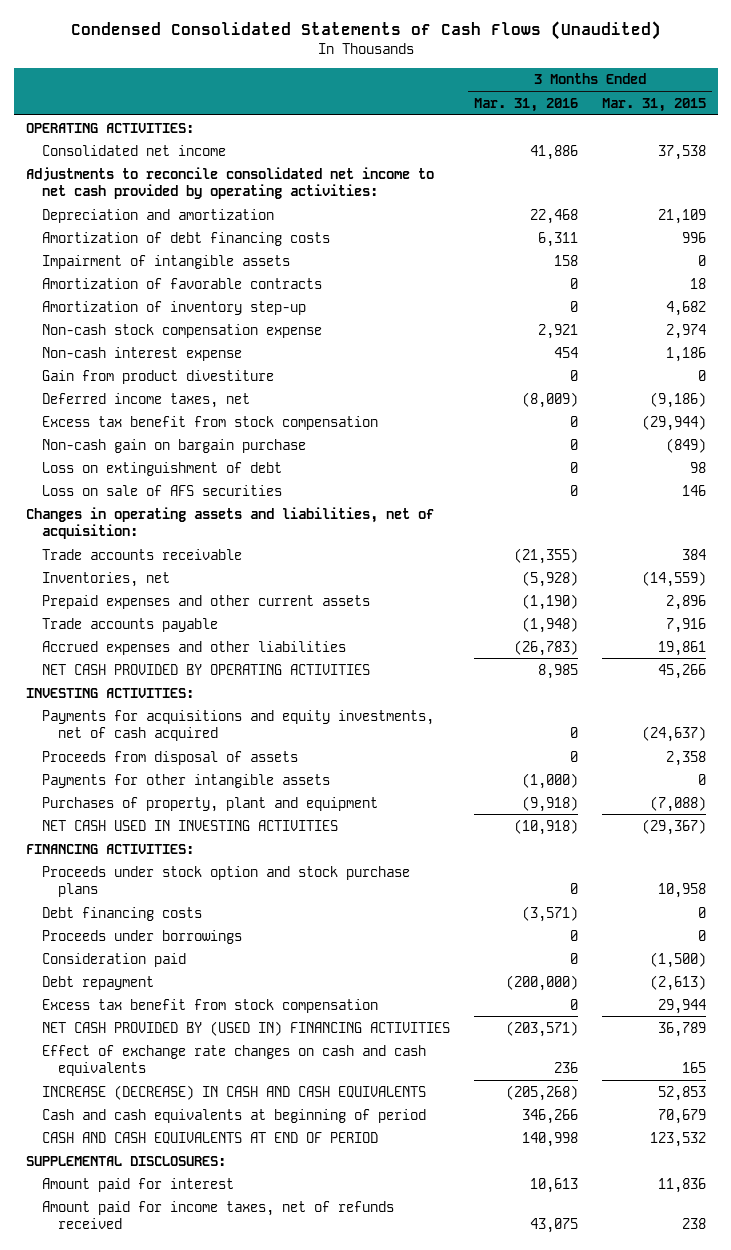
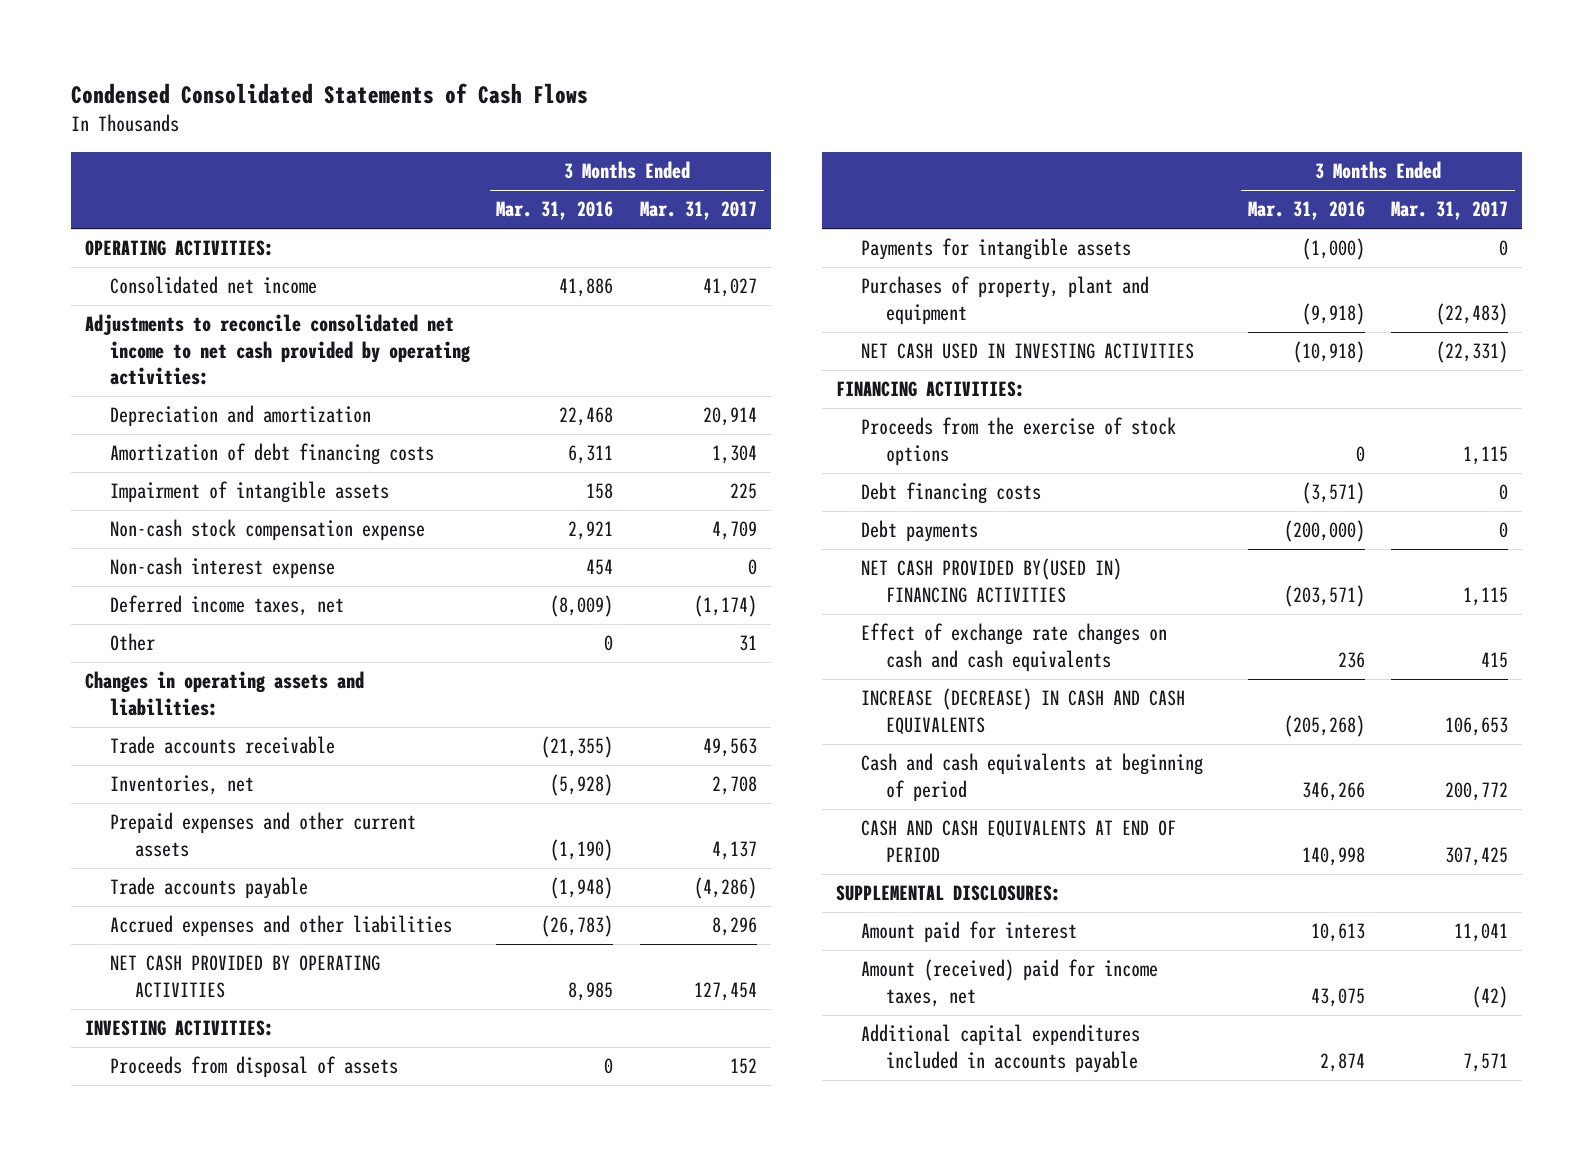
[70,21,661,41] Condensed Consolidated Statements of Cash Flows (Unaudited) -> [71,83,589,105] Condensed Consolidated Statements of Cash Flows
[601,97,706,112] Mar. 31, 2015 -> none
none -> [640,201,758,221] Mar. 31, 2017
[41,277,322,289] Amortization of favorable contracts -> none
[41,300,306,315] Amortization of inventory step-up -> none
[41,369,274,384] Gain from product divestiture -> none
[41,415,378,430] Excess tax benefit from stock compensation -> none
[41,438,306,453] Non-cash gain on bargain purchase -> none
[41,461,282,476] Loss on extinguishment of debt -> none
[41,484,282,496] Loss on sale of AFS securities -> none
none -> [109,633,155,652] Other
[25,506,434,540] Changes in operating assets and liabilities, net of acquisition: -> [84,671,364,716] Changes in operating assets and liabilities:
[41,709,434,742] Payments for acquisitions and equity investments, net of cash acquired -> none
[41,773,330,788] Payments for other intangible assets -> [860,238,1131,261] Payments for intangible assets
[41,865,410,898] Proceeds under stock option and stock purchase plans -> [860,417,1176,466] Proceeds from the exercise of stock options
[41,929,242,944] Proceeds under borrowings -> none
[41,952,186,967] Consideration paid -> none
[41,998,378,1013] Excess tax benefit from stock compensation -> none
[41,975,154,990] Debt repayment -> [860,520,978,543] Debt payments
[41,1020,450,1036] NET CASH PROVIDED BY (USED IN) FINANCING ACTIVITIES -> [860,558,1122,603] NET CASH PROVIDED BY(USED IN) FINANCING ACTIVITIES
[41,1200,394,1230] Amount paid for income taxes, net of refunds received -> [860,959,1158,1007] Amount (received) paid for income taxes, net
none -> [860,1024,1140,1073] Additional capital expenditures included in accounts payable

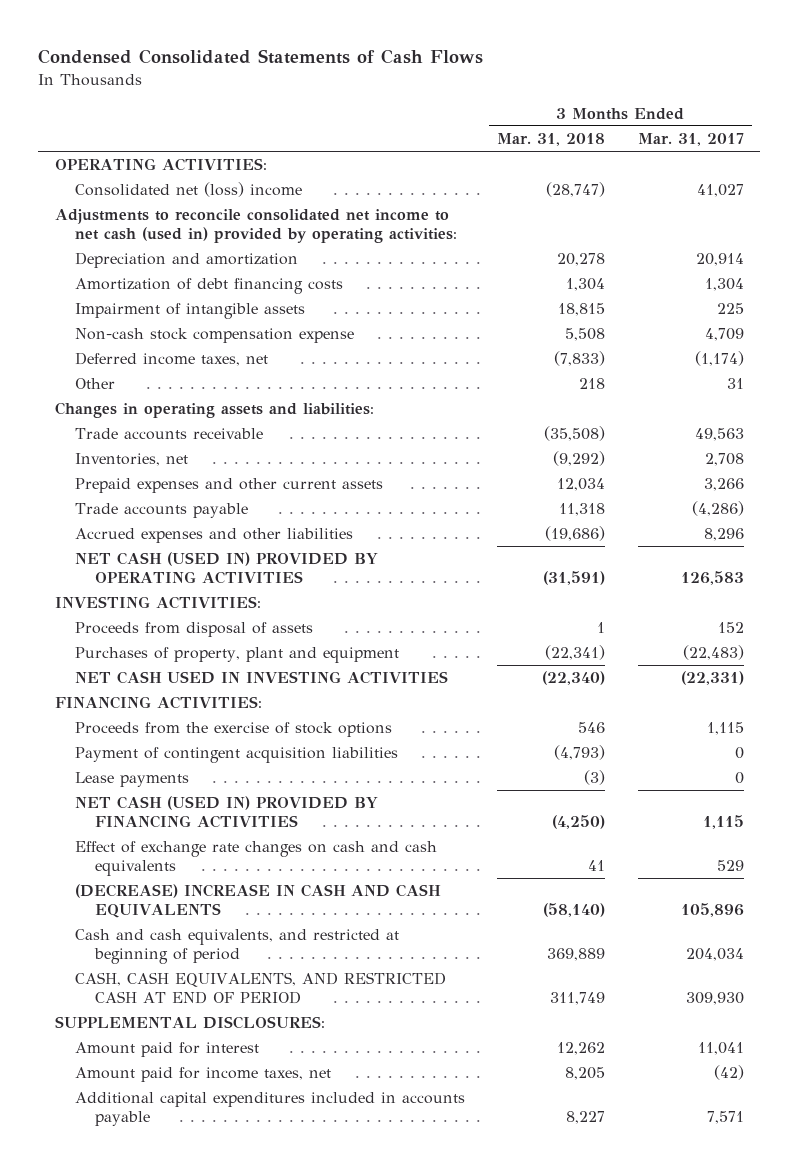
[496,201,614,221] Mar. 31, 2016 -> none
none -> [497,132,606,146] Mar. 31, 2018
[109,276,317,295] Consolidated net income -> [74,182,302,198] Consolidated net (loss) income
[84,314,471,386] Adjustments to reconcile consolidated net income to net cash provided by operating activities: -> [54,209,457,243] Adjustments to reconcile consolidated net income to net cash (used in) provided by operating activities:
[109,557,335,580] Non-cash interest expense -> none
[712,840,758,860] 4,137 -> [703,478,744,492] 3,266
[109,955,380,998] NET CASH PROVIDED BY OPERATING ACTIVITIES -> [74,552,378,584] NET CASH (USED IN) PROVIDED BY OPERATING ACTIVITIES
[694,981,758,1001] 127,454 -> [680,570,744,585] 126,583
[860,238,1131,261] Payments for intangible assets -> none
[860,482,1041,505] Debt financing costs -> none
[860,520,978,543] Debt payments -> none
none -> [74,747,398,764] Payment of contingent acquisition liabilities
none -> [74,772,189,788] Lease payments
[860,558,1122,603] NET CASH PROVIDED BY(USED IN) FINANCING ACTIVITIES -> [74,796,378,828] NET CASH (USED IN) PROVIDED BY FINANCING ACTIVITIES
[1481,651,1509,668] 415 -> [716,859,744,871] 529
[860,688,1185,735] INCREASE (DECREASE) IN CASH AND CASH EQUIVALENTS -> [74,884,441,918] (DECREASE) INCREASE IN CASH AND CASH EQUIVALENTS
[1445,716,1509,736] 106,653 -> [680,902,744,917] 105,896
[860,753,1203,802] Cash and cash equivalents at beginning of period -> [74,929,399,964] Cash and cash equivalents, and restricted at beginning of period
[1445,781,1509,801] 200,772 -> [685,947,744,961] 204,034
[860,820,1176,863] CASH AND CASH EQUIVALENTS AT END OF PERIOD -> [74,972,446,1004] CASH, CASH EQUIVALENTS, AND RESTRICTED CASH AT END OF PERIOD
[1445,846,1509,866] 307,425 -> [685,991,744,1005] 309,930
[860,959,1158,1007] Amount (received) paid for income taxes, net -> [74,1067,331,1083] Amount paid for income taxes, net

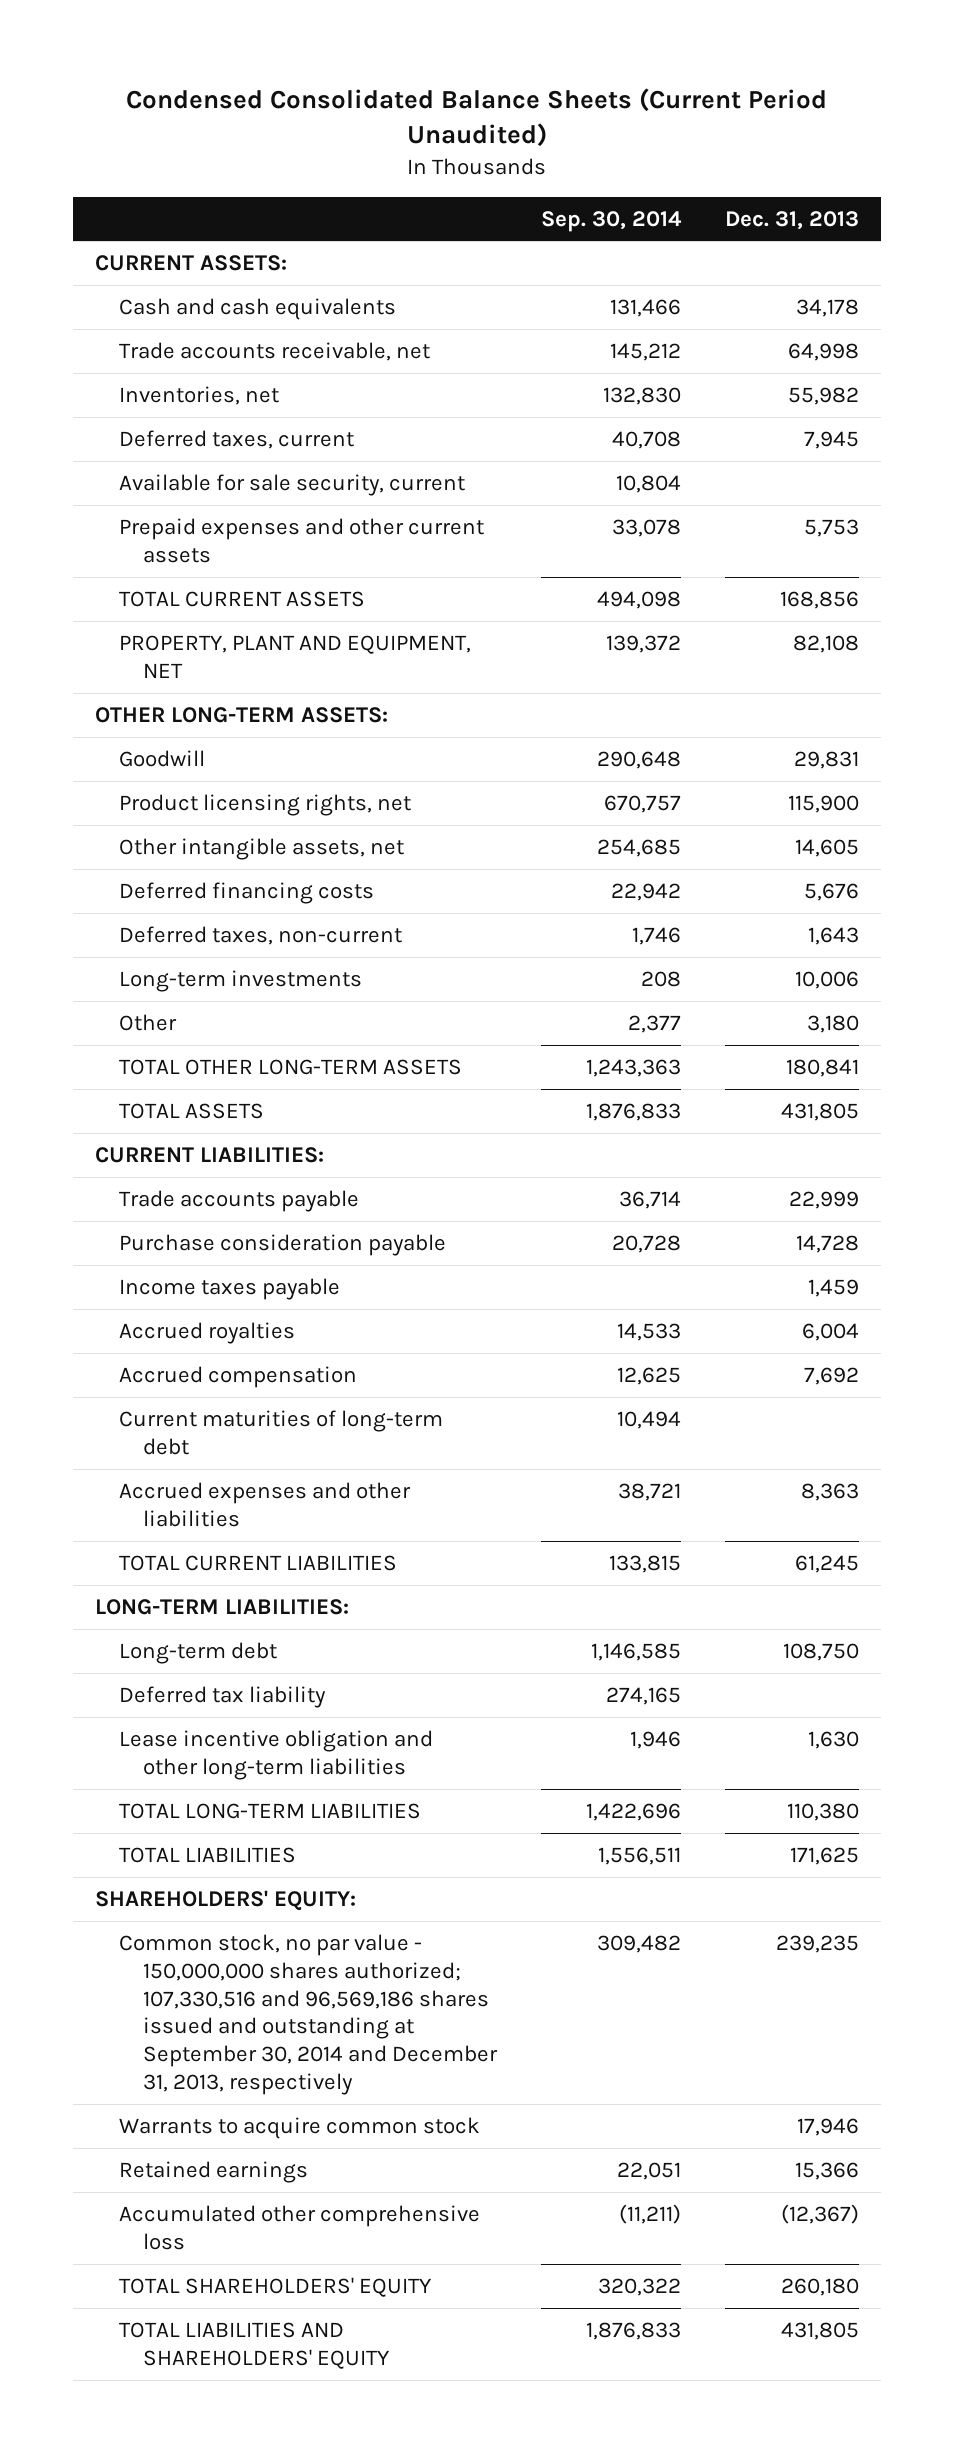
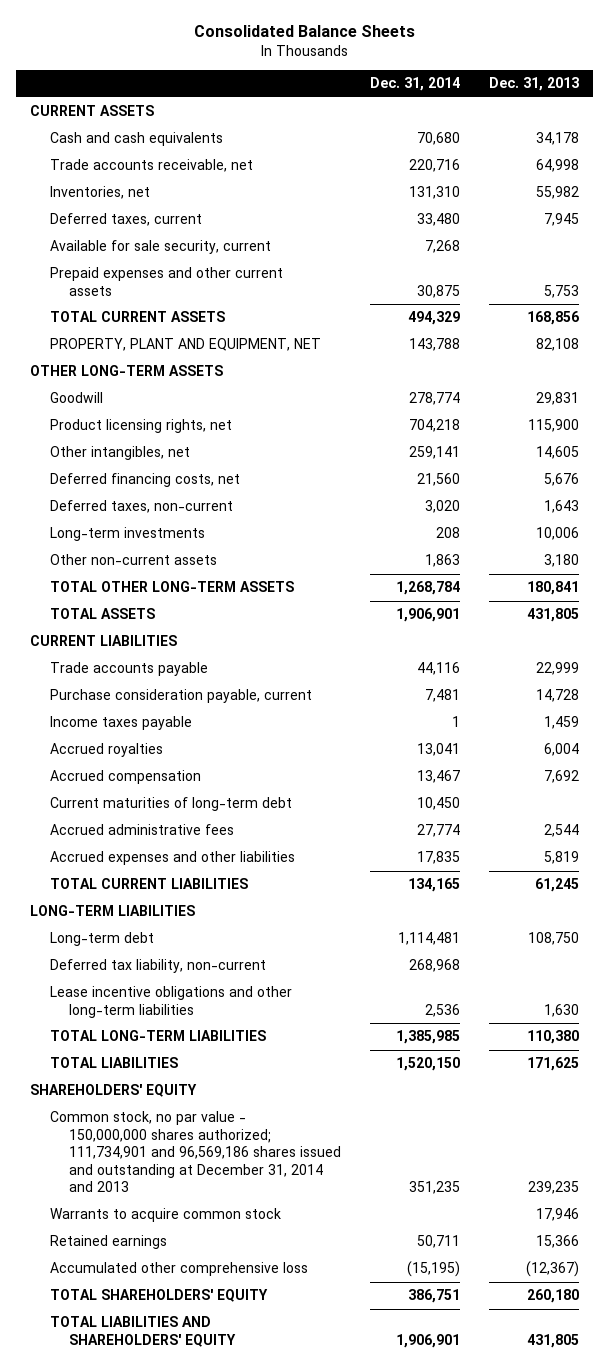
[125,87,827,148] Condensed Consolidated Balance Sheets (Current Period Unaudited) -> [193,25,415,38] Consolidated Balance Sheets
[540,210,682,232] Sep. 30, 2014 -> none
none -> [370,77,461,92] Dec. 31, 2014
[94,255,287,272] CURRENT ASSETS: -> [30,105,155,117] CURRENT ASSETS
[94,707,388,724] OTHER LONG-TERM ASSETS: -> [30,365,224,377] OTHER LONG-TERM ASSETS
[118,838,404,861] Other intangible assets, net -> [49,446,190,461] Other intangibles, net
[118,882,374,905] Deferred financing costs -> [49,473,240,488] Deferred financing costs, net
[118,1014,177,1032] Other -> [49,554,217,566] Other non-current assets
[94,1147,324,1164] CURRENT LIABILITIES: -> [30,635,178,647] CURRENT LIABILITIES
[118,1234,446,1257] Purchase consideration payable -> [49,689,312,704] Purchase consideration payable, current
none -> [49,824,234,836] Accrued administrative fees
[801,1483,860,1502] 8,363 -> [543,851,579,865] 5,819
[94,1599,349,1616] LONG-TERM LIABILITIES: -> [30,905,196,917] LONG-TERM LIABILITIES
[118,1686,326,1709] Deferred tax liability -> [49,959,266,974] Deferred tax liability, non-current
[118,1730,433,1780] Lease incentive obligation and other long-term liabilities -> [49,986,292,1018] Lease incentive obligations and other long-term liabilities
[94,1890,356,1912] SHAREHOLDERS' EQUITY: -> [30,1084,198,1098] SHAREHOLDERS' EQUITY
[118,1934,498,2096] Common stock, no par value - 150,000,000 shares authorized; 107,330,516 and 96,569,186 shares issued and outstanding at September 30, 2014 and December 31, 2013, respectively -> [49,1111,342,1193] Common stock, no par value - 150,000,000 shares authorized; 111,734,901 and 96,569,186 shares issued and outstanding at December 31, 2014 and 2013

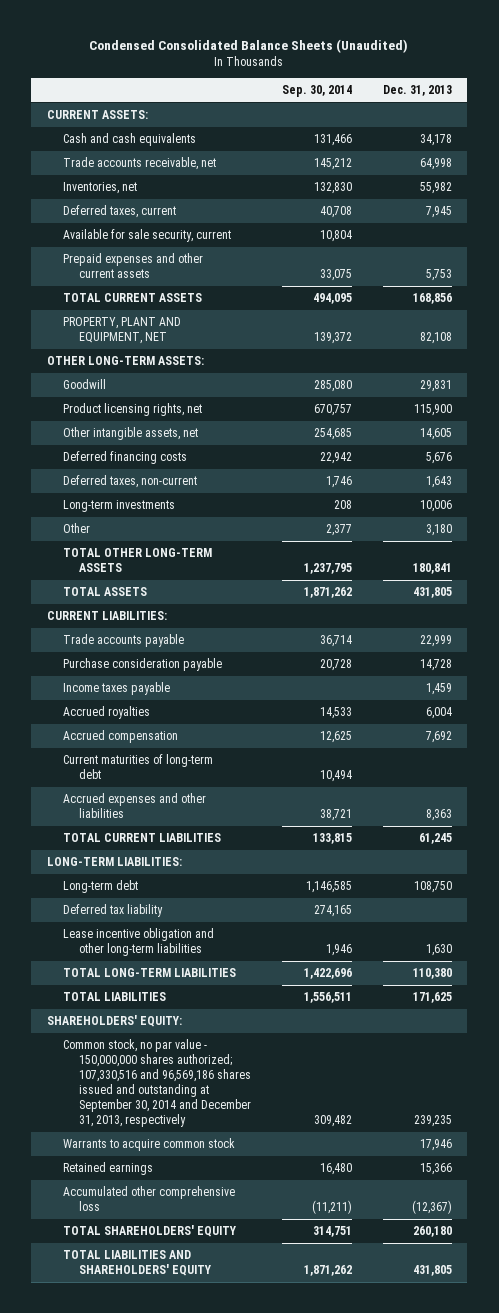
[193,25,415,38] Consolidated Balance Sheets -> [89,38,409,53] Condensed Consolidated Balance Sheets (Unaudited)
[370,77,461,92] Dec. 31, 2014 -> none
none -> [281,85,352,98] Sep. 30, 2014
[30,105,155,117] CURRENT ASSETS -> [46,110,148,120] CURRENT ASSETS:
[30,365,224,377] OTHER LONG-TERM ASSETS -> [46,356,204,366] OTHER LONG-TERM ASSETS:
[49,446,190,461] Other intangibles, net -> [62,427,198,441] Other intangible assets, net
[49,473,240,488] Deferred financing costs, net -> [62,451,187,465] Deferred financing costs
[49,554,217,566] Other non-current assets -> [62,523,90,534] Other
[30,635,178,647] CURRENT LIABILITIES -> [46,611,167,621] CURRENT LIABILITIES:
[49,689,312,704] Purchase consideration payable, current -> [62,658,222,672] Purchase consideration payable
[49,824,234,836] Accrued administrative fees -> none
[543,851,579,865] 5,819 -> [425,809,452,822] 8,363
[30,905,196,917] LONG-TERM LIABILITIES -> [46,857,182,867] LONG-TERM LIABILITIES:
[49,959,266,974] Deferred tax liability, non-current -> [62,904,163,918] Deferred tax liability
[49,986,292,1018] Lease incentive obligations and other long-term liabilities -> [62,928,214,957] Lease incentive obligation and other long-term liabilities
[30,1084,198,1098] SHAREHOLDERS' EQUITY -> [46,1015,182,1028] SHAREHOLDERS' EQUITY:
[49,1111,342,1193] Common stock, no par value - 150,000,000 shares authorized; 111,734,901 and 96,569,186 shares issued and outstanding at December 31, 2014 and 2013 -> [62,1039,251,1128] Common stock, no par value - 150,000,000 shares authorized; 107,330,516 and 96,569,186 shares issued and outstanding at September 30, 2014 and December 31, 2013, respectively

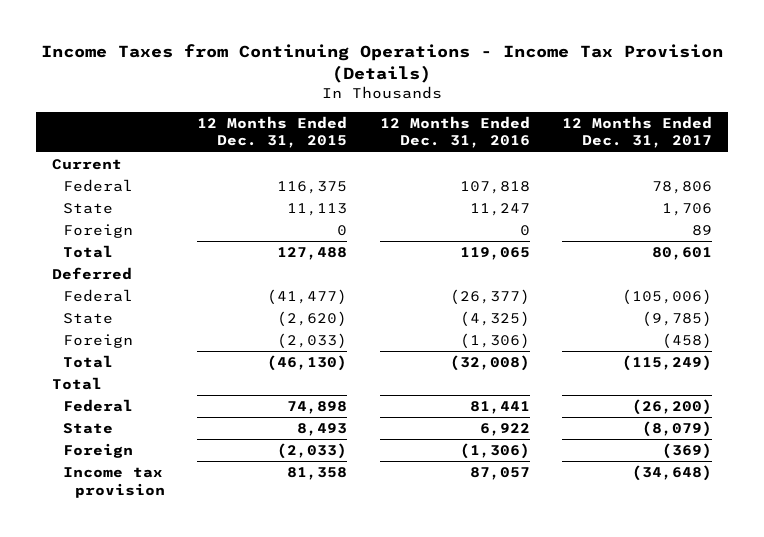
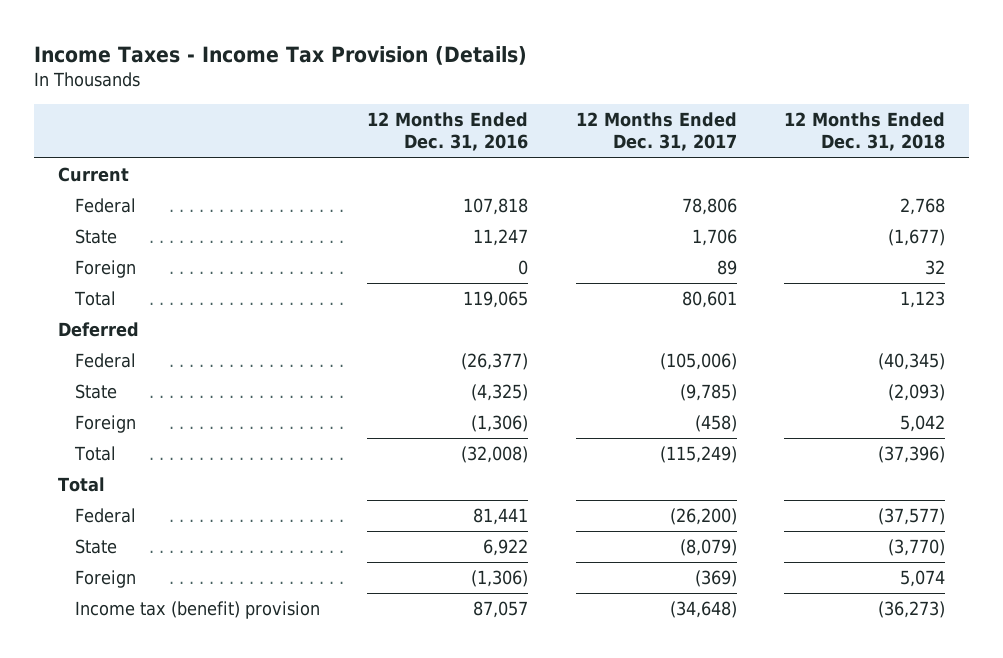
[40,44,723,83] Income Taxes from Continuing Operations - Income Tax Provision (Details) -> [34,45,528,65] Income Taxes - Income Tax Provision (Details)
[197,115,348,149] 12 Months Ended Dec. 31, 2015 -> none
none -> [784,111,946,152] 12 Months Ended Dec. 31, 2018
[63,467,165,498] Income tax provision -> [74,601,320,620] Income tax (benefit) provision

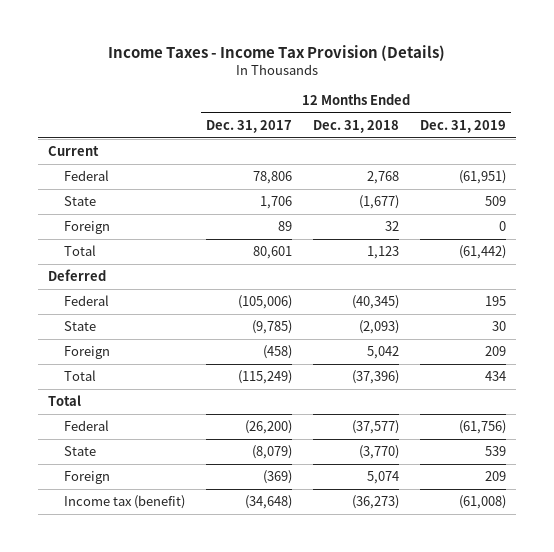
[367,111,529,152] 12 Months Ended Dec. 31, 2016 -> none
none -> [419,119,506,133] Dec. 31, 2019
[74,601,320,620] Income tax (benefit) provision -> [64,495,186,510] Income tax (benefit)

